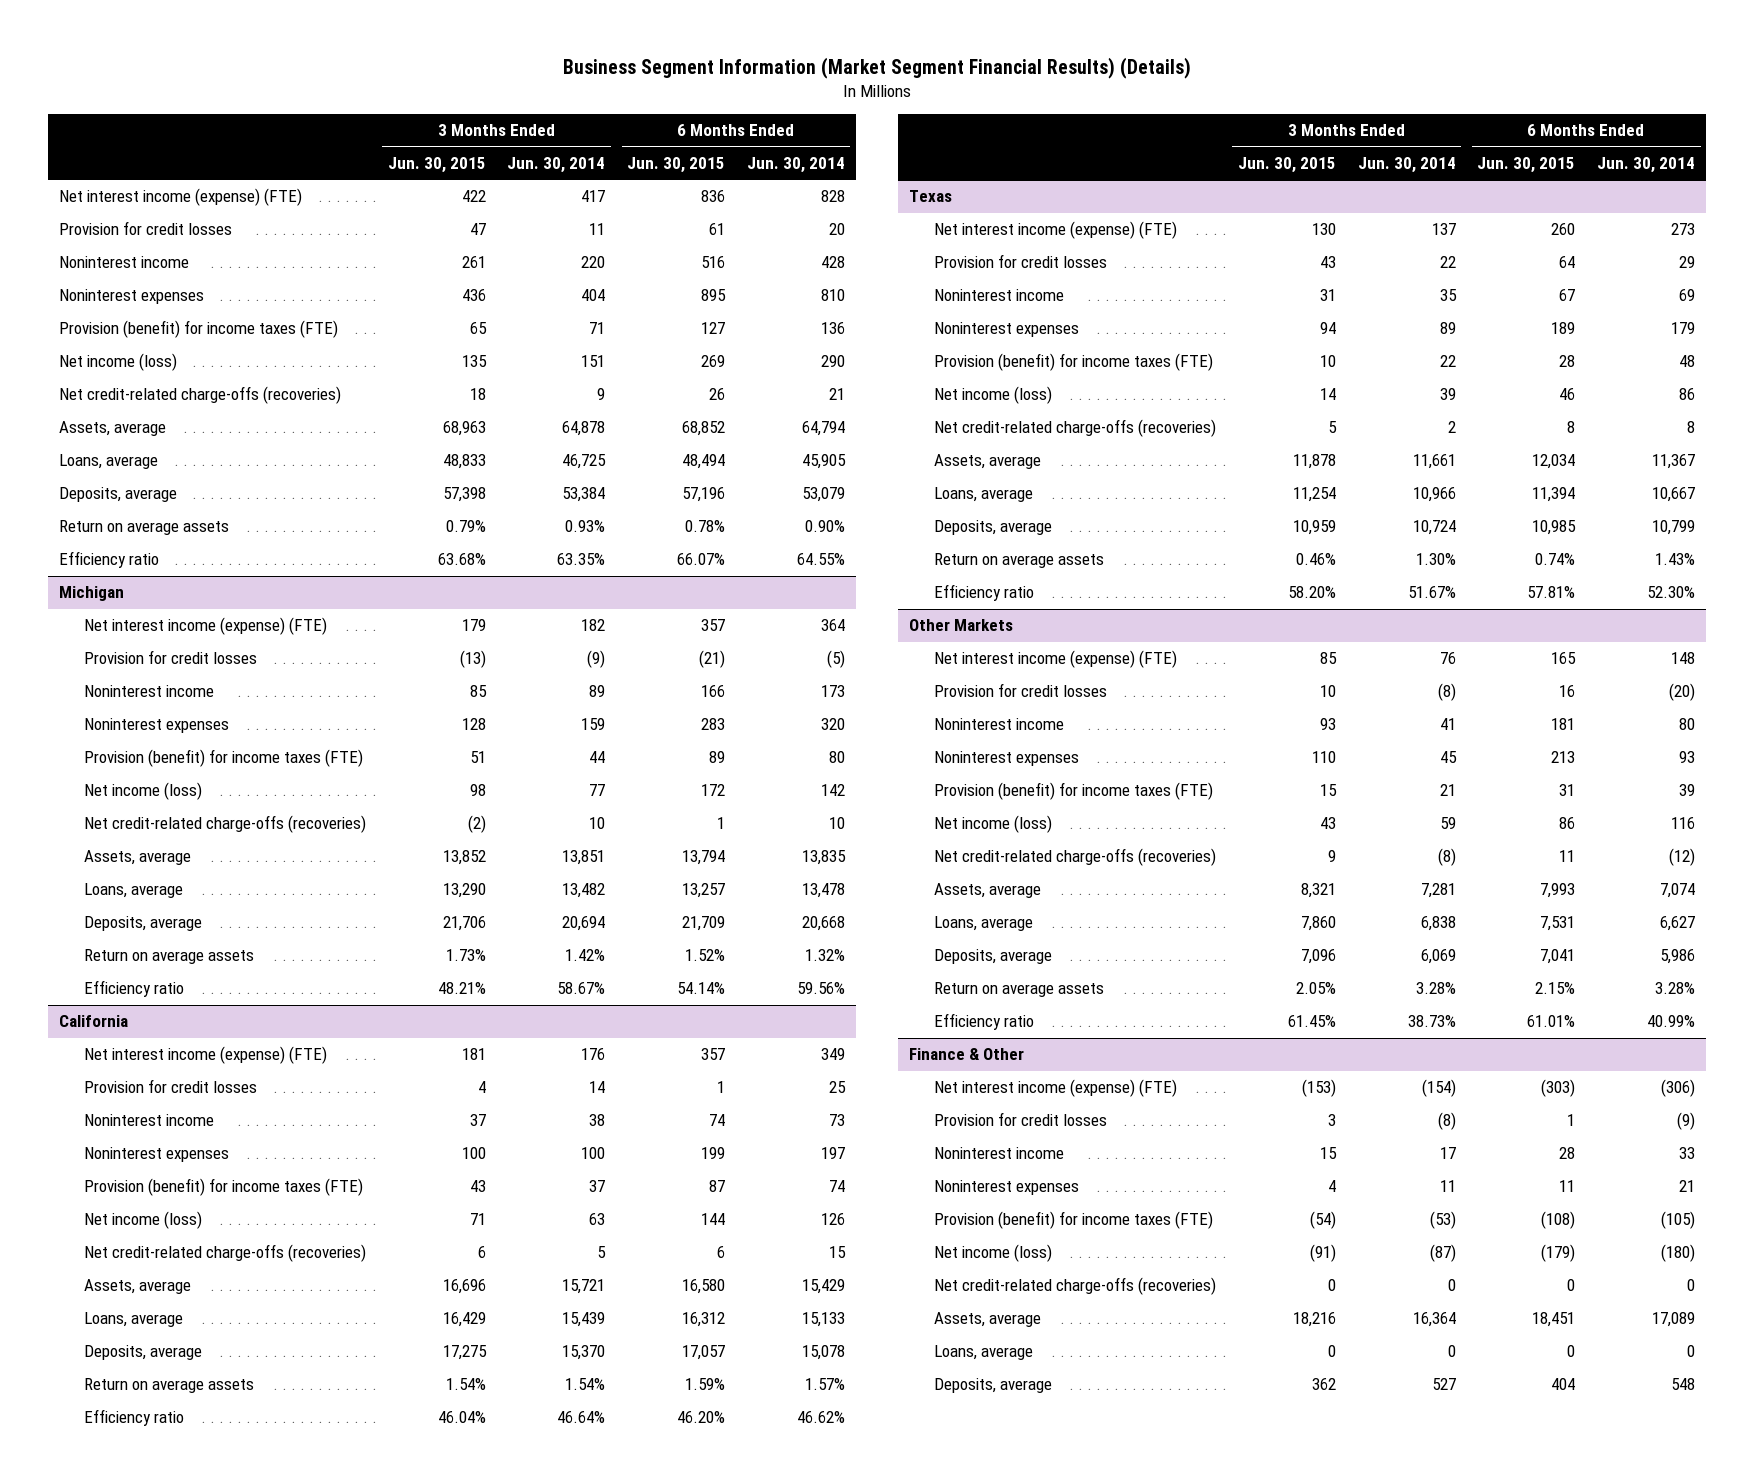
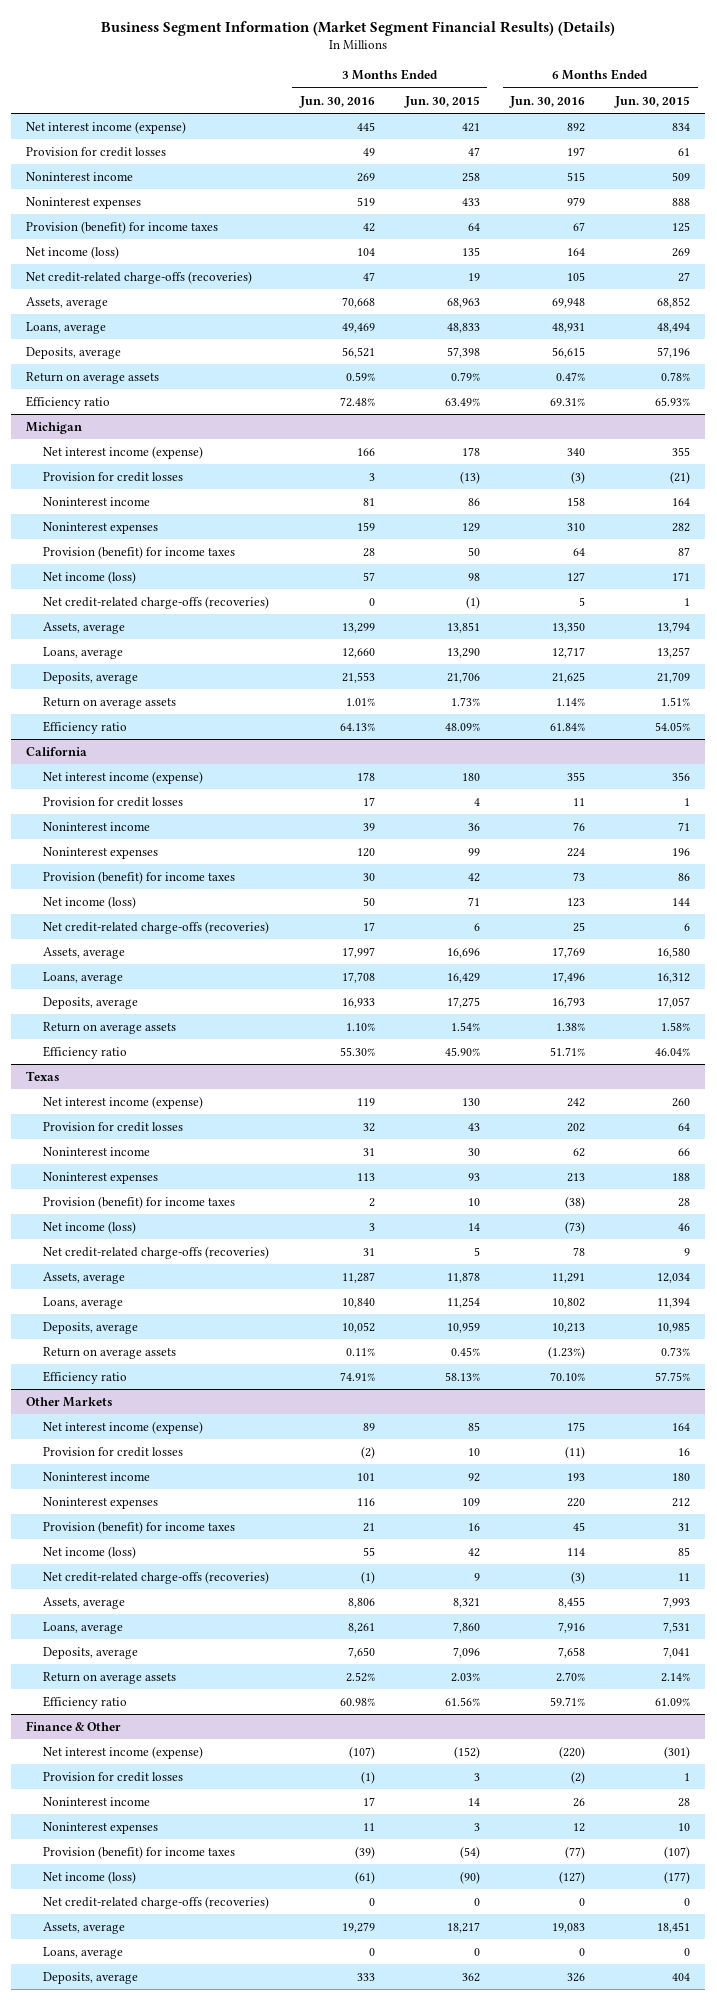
[507,156,606,173] Jun. 30, 2014 -> none
[746,156,845,173] Jun. 30, 2014 -> none
none -> [298,95,375,108] Jun. 30, 2016
none -> [509,95,586,108] Jun. 30, 2016
[58,188,302,207] Net interest income (expense) (FTE) -> [26,120,187,134] Net interest income (expense)
[461,190,486,203] 422 -> [461,122,480,132] 421
[701,190,726,203] 836 -> [672,122,691,131] 834
[461,256,486,269] 261 -> [461,171,480,182] 258
[701,256,726,269] 516 -> [672,171,691,181] 509
[461,289,486,302] 436 -> [461,197,480,206] 433
[701,289,727,302] 895 -> [672,197,691,206] 888
[58,320,338,339] Provision (benefit) for income taxes (FTE) -> [26,220,219,234] Provision (benefit) for income taxes
[469,322,487,335] 65 -> [467,222,480,231] 64
[701,322,726,335] 127 -> [672,221,691,232] 125
[469,388,486,401] 18 -> [467,272,480,281] 19
[709,388,726,401] 26 -> [678,271,691,282] 27
[437,553,486,566] 63.68% -> [444,397,480,406] 63.49%
[677,553,726,566] 66.07% -> [655,396,691,406] 65.93%
[83,617,327,636] Net interest income (expense) (FTE) -> [43,445,204,459] Net interest income (expense)
[461,619,486,632] 179 -> [461,446,480,456] 178
[701,619,726,632] 357 -> [672,446,691,456] 355
[469,685,487,698] 85 -> [467,497,480,506] 86
[701,685,726,698] 166 -> [672,497,691,506] 164
[461,718,486,731] 128 -> [461,522,480,532] 129
[701,718,726,731] 283 -> [672,522,691,532] 282
[83,749,363,768] Provision (benefit) for income taxes (FTE) -> [43,545,236,559] Provision (benefit) for income taxes
[469,751,486,764] 51 -> [467,546,480,556] 50
[709,751,726,764] 89 -> [678,546,691,556] 87
[701,784,726,797] 172 -> [672,571,691,581] 171
[467,815,486,834] (2) -> [465,595,480,609] (1)
[442,850,486,866] 13,852 -> [446,621,480,633] 13,851
[685,949,726,962] 1.52% -> [661,696,691,706] 1.51%
[437,982,486,995] 48.21% -> [444,722,480,731] 48.09%
[677,982,726,995] 54.14% -> [655,721,691,731] 54.05%
[83,1046,327,1065] Net interest income (expense) (FTE) -> [43,770,204,784] Net interest income (expense)
[461,1048,486,1061] 181 -> [461,772,480,781] 180
[701,1048,726,1061] 357 -> [672,771,691,781] 356
[469,1114,486,1127] 37 -> [467,822,480,831] 36
[709,1114,726,1127] 74 -> [678,821,691,831] 71
[461,1147,486,1160] 100 -> [467,847,480,856] 99
[701,1147,726,1160] 199 -> [672,847,691,856] 196
[83,1178,363,1197] Provision (benefit) for income taxes (FTE) -> [43,870,236,884] Provision (benefit) for income taxes
[469,1180,486,1193] 43 -> [467,872,480,882] 42
[709,1180,726,1193] 87 -> [678,872,691,881] 86
[685,1378,726,1391] 1.59% -> [661,1021,691,1031] 1.58%
[437,1411,486,1424] 46.04% -> [444,1046,480,1056] 45.90%
[677,1411,726,1424] 46.20% -> [655,1047,691,1056] 46.04%
[934,221,1178,240] Net interest income (expense) (FTE) -> [43,1095,204,1109] Net interest income (expense)
[1319,289,1336,302] 31 -> [467,1147,480,1156] 30
[1559,289,1576,302] 67 -> [678,1147,691,1156] 66
[1319,322,1336,335] 94 -> [467,1172,480,1181] 93
[1551,322,1576,335] 189 -> [672,1172,691,1181] 188
[934,353,1214,372] Provision (benefit) for income taxes (FTE) -> [43,1195,236,1209] Provision (benefit) for income taxes
[1567,421,1576,434] 8 -> [684,1247,691,1256] 9
[1295,553,1336,566] 0.46% -> [450,1346,480,1356] 0.45%
[1535,553,1576,566] 0.74% -> [661,1346,691,1356] 0.73%
[1287,586,1336,599] 58.20% -> [444,1371,480,1381] 58.13%
[1527,586,1576,599] 57.81% -> [655,1371,691,1381] 57.75%
[934,650,1178,669] Net interest income (expense) (FTE) -> [43,1420,204,1434] Net interest income (expense)
[1551,652,1577,665] 165 -> [672,1422,691,1431] 164
[1319,718,1336,731] 93 -> [467,1472,480,1482] 92
[1551,718,1576,731] 181 -> [672,1472,691,1481] 180
[1311,751,1336,764] 110 -> [461,1497,480,1506] 109
[1551,751,1576,764] 213 -> [672,1497,691,1507] 212
[934,782,1214,801] Provision (benefit) for income taxes (FTE) -> [43,1520,236,1534] Provision (benefit) for income taxes
[1319,784,1337,797] 15 -> [467,1522,480,1531] 16
[1319,817,1336,830] 43 -> [467,1547,480,1557] 42
[1559,817,1576,830] 86 -> [678,1546,691,1556] 85
[1295,982,1336,995] 2.05% -> [450,1672,480,1682] 2.03%
[1535,982,1576,995] 2.15% -> [661,1672,691,1682] 2.14%
[1287,1015,1336,1028] 61.45% -> [444,1696,480,1706] 61.56%
[1527,1015,1576,1028] 61.01% -> [655,1697,691,1706] 61.09%
[934,1079,1178,1098] Net interest income (expense) (FTE) -> [43,1745,204,1759] Net interest income (expense)
[1301,1079,1336,1098] (153) -> [453,1745,480,1759] (152)
[1541,1079,1576,1098] (303) -> [664,1745,691,1759] (301)
[1319,1147,1337,1160] 15 -> [467,1797,480,1806] 14
[1327,1180,1336,1193] 4 -> [473,1822,480,1831] 3
[1559,1180,1576,1193] 11 -> [678,1822,691,1831] 10
[934,1211,1214,1230] Provision (benefit) for income taxes (FTE) -> [43,1845,236,1859] Provision (benefit) for income taxes
[1541,1211,1576,1230] (108) -> [664,1845,691,1859] (107)
[1309,1244,1336,1263] (91) -> [459,1870,480,1884] (90)
[1541,1244,1576,1263] (179) -> [664,1870,691,1884] (177)
[1292,1312,1336,1328] 18,216 -> [446,1921,480,1933] 18,217

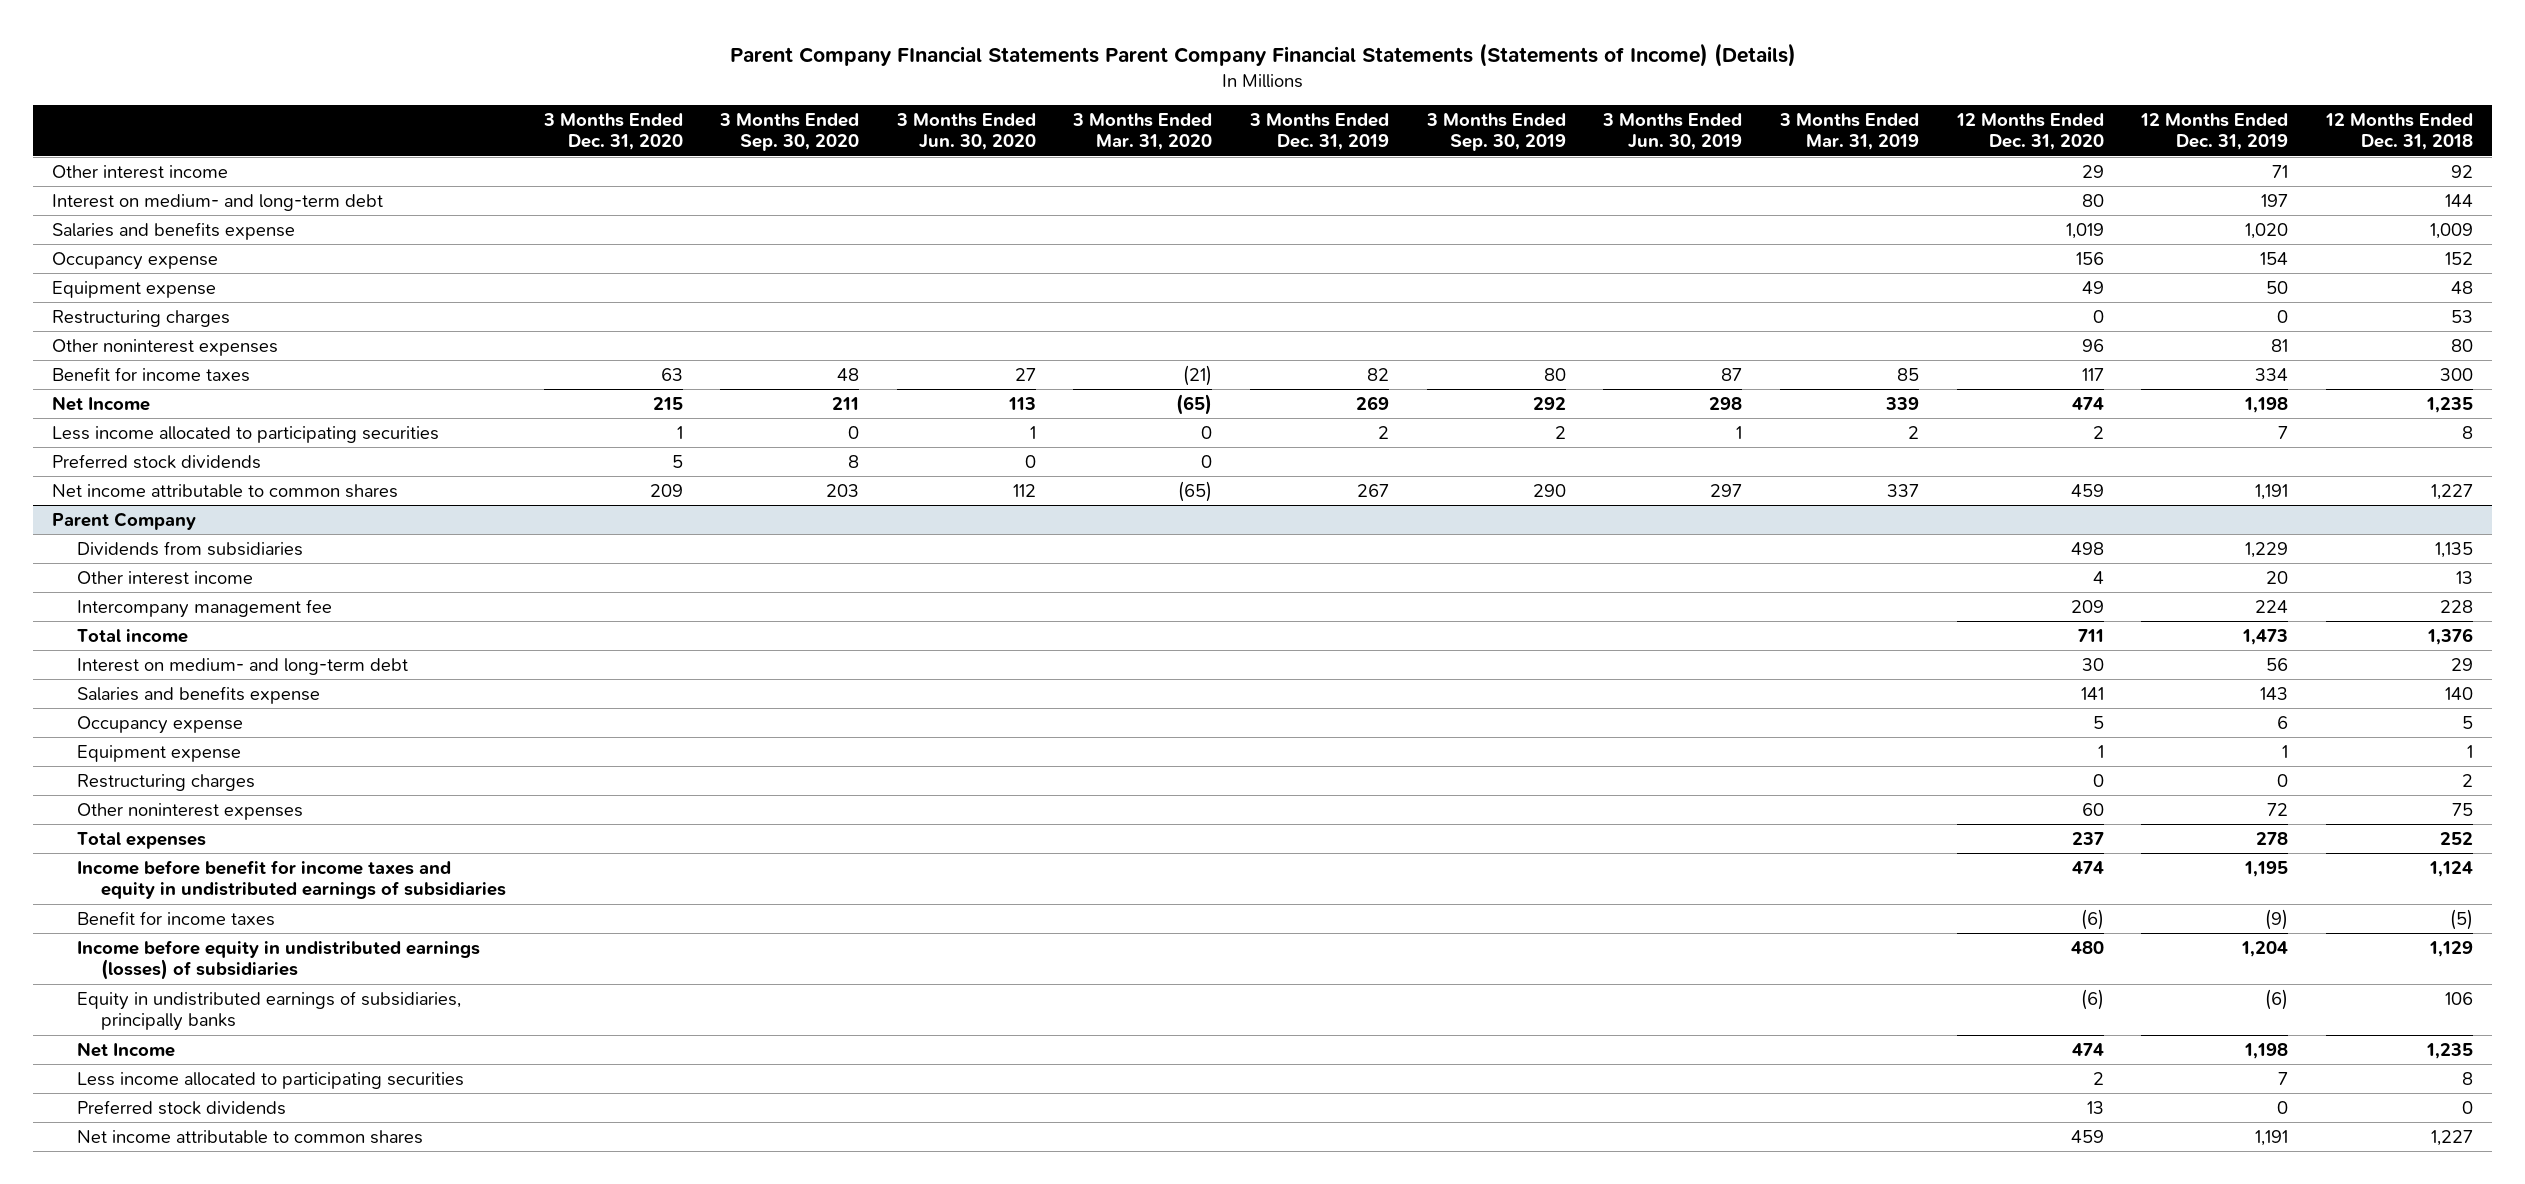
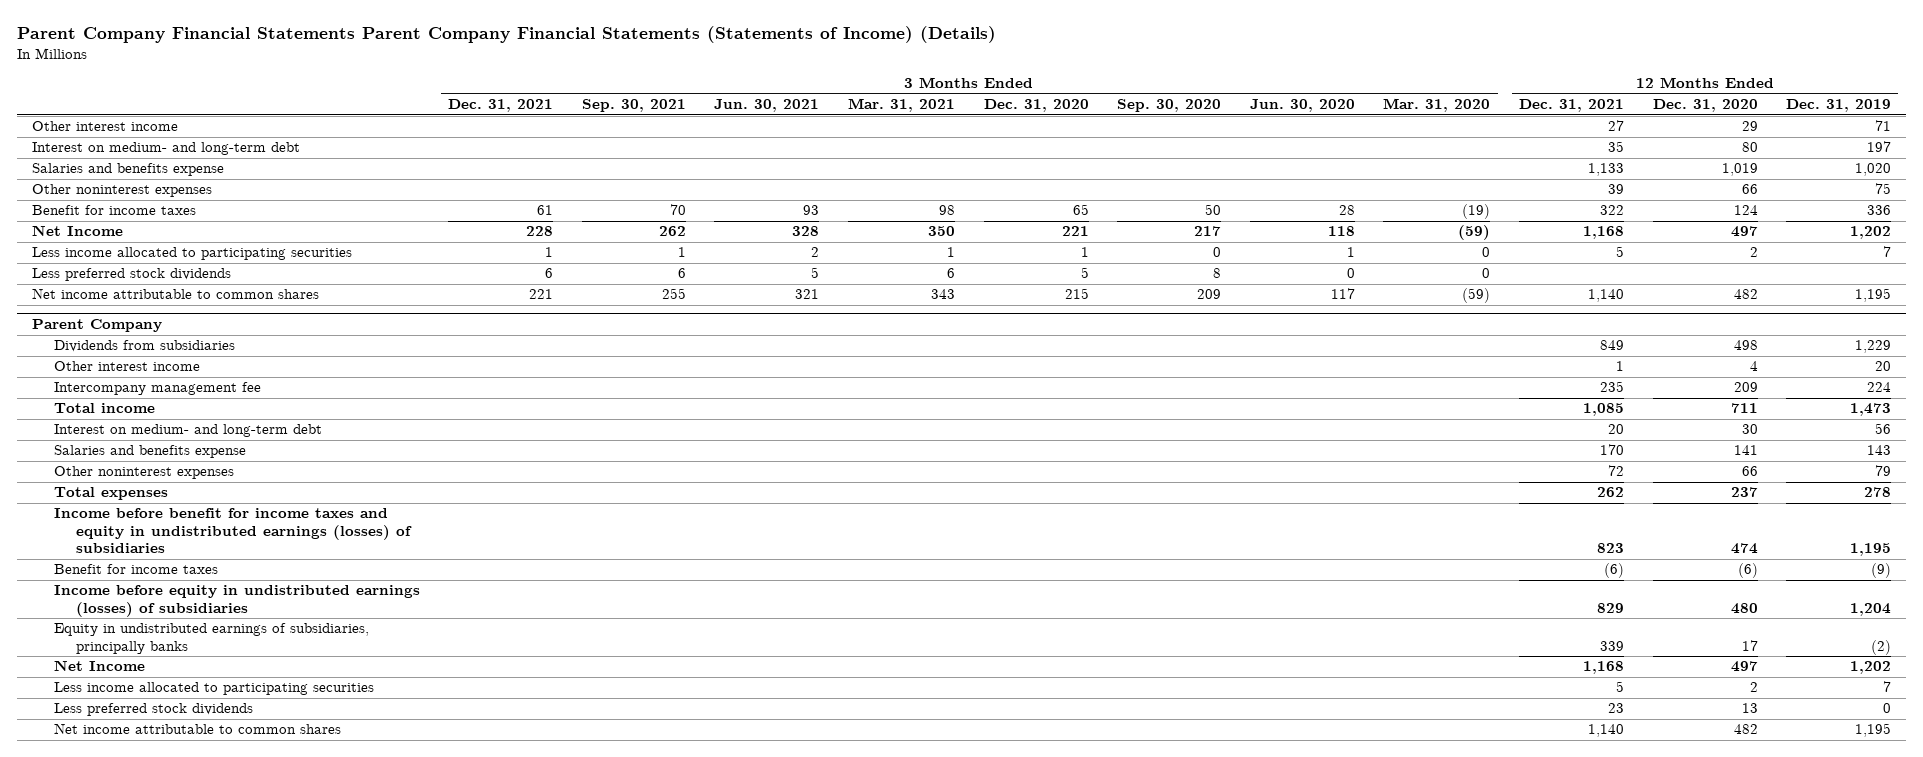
[729,42,1796,67] Parent Company FInancial Statements Parent Company Financial Statements (Statements of Income) (Details) -> [17,26,997,44] Parent Company Financial Statements Parent Company Financial Statements (Statements of Income) (Details)
[1249,112,1390,151] 3 Months Ended Dec. 31, 2019 -> none
[1425,112,1566,152] 3 Months Ended Sep. 30, 2019 -> none
[1602,112,1743,151] 3 Months Ended Jun. 30, 2019 -> none
[1779,112,1920,151] 3 Months Ended Mar. 31, 2019 -> none
[2324,112,2473,151] 12 Months Ended Dec. 31, 2018 -> none
none -> [448,99,554,113] Dec. 31, 2021
none -> [581,99,686,113] Sep. 30, 2021
none -> [714,99,820,113] Jun. 30, 2021
none -> [848,98,956,113] Mar. 31, 2021
none -> [1519,99,1625,113] Dec. 31, 2021
[52,251,219,270] Occupancy expense -> none
[52,280,217,298] Equipment expense -> none
[52,309,231,327] Restructuring charges -> none
[2081,338,2104,352] 96 -> [1741,184,1758,195] 66
[2271,338,2289,352] 81 -> [1875,183,1892,195] 75
[660,367,683,381] 63 -> [1072,204,1089,216] 65
[837,367,860,381] 48 -> [1205,204,1222,216] 50
[1014,367,1036,381] 27 -> [1338,205,1355,216] 28
[1183,364,1213,386] (21) -> [1462,204,1491,220] (19)
[2081,367,2104,381] 117 -> [1733,205,1758,216] 124
[2255,367,2289,381] 334 -> [1867,205,1892,216] 336
[652,396,683,410] 215 -> [1061,226,1089,237] 221
[832,396,860,410] 211 -> [1194,226,1222,237] 217
[1007,396,1036,410] 113 -> [1327,226,1355,237] 118
[1176,393,1213,415] (65) -> [1458,225,1491,241] (59)
[2071,396,2104,410] 474 -> [1730,226,1758,238] 497
[2244,396,2289,413] 1,198 -> [1850,226,1892,240] 1,202
[52,453,262,469] Preferred stock dividends -> [31,268,231,282] Less preferred stock dividends
[649,483,683,497] 209 -> [1064,288,1089,300] 215
[826,483,860,497] 203 -> [1197,289,1222,300] 209
[1012,483,1036,497] 112 -> [1330,288,1355,300] 117
[1178,480,1213,502] (65) -> [1462,288,1491,304] (59)
[2070,483,2104,497] 459 -> [1733,289,1758,300] 482
[2255,483,2289,500] 1,191 -> [1855,288,1892,303] 1,195
[76,715,243,734] Occupancy expense -> none
[76,744,241,762] Equipment expense -> none
[76,773,255,791] Restructuring charges -> none
[2081,802,2104,816] 60 -> [1741,466,1758,477] 66
[2267,802,2289,816] 72 -> [1875,465,1892,477] 79
[76,859,506,900] Income before benefit for income taxes and equity in undistributed earnings of subsidiaries -> [53,508,412,554] Income before benefit for income taxes and equity in undistributed earnings (losses) of subsidiaries
[2080,988,2104,1010] (6) -> [1741,639,1758,651] 17
[2265,988,2289,1010] (6) -> [1871,639,1892,655] (2)
[2071,1042,2104,1056] 474 -> [1730,661,1758,673] 497
[2244,1042,2289,1059] 1,198 -> [1850,661,1892,675] 1,202
[76,1099,286,1115] Preferred stock dividends -> [53,703,253,717] Less preferred stock dividends
[2070,1129,2104,1143] 459 -> [1733,724,1758,735] 482
[2255,1129,2289,1146] 1,191 -> [1855,723,1892,738] 1,195

